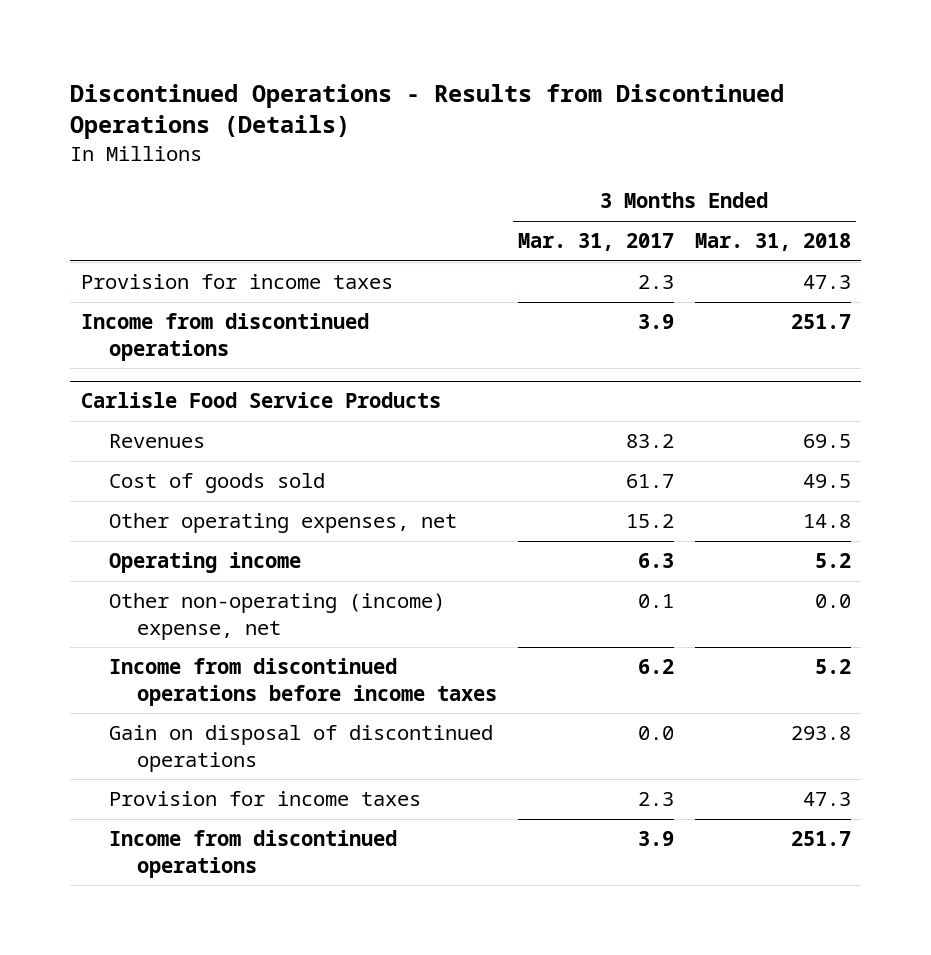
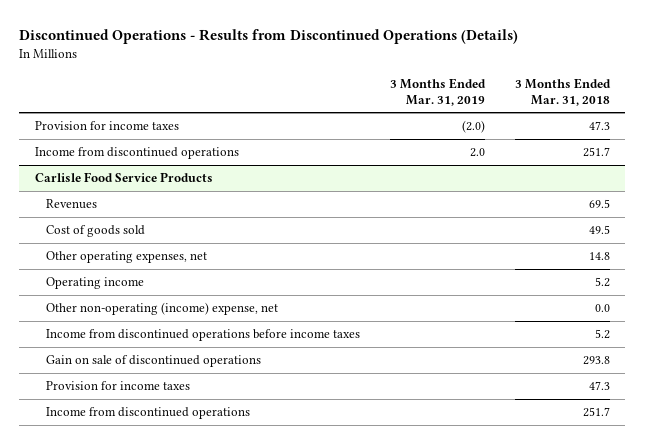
[518,233,675,252] Mar. 31, 2017 -> none
none -> [390,78,487,106] 3 Months Ended Mar. 31, 2019
[109,725,494,772] Gain on disposal of discontinued operations -> [45,355,261,368] Gain on sale of discontinued operations

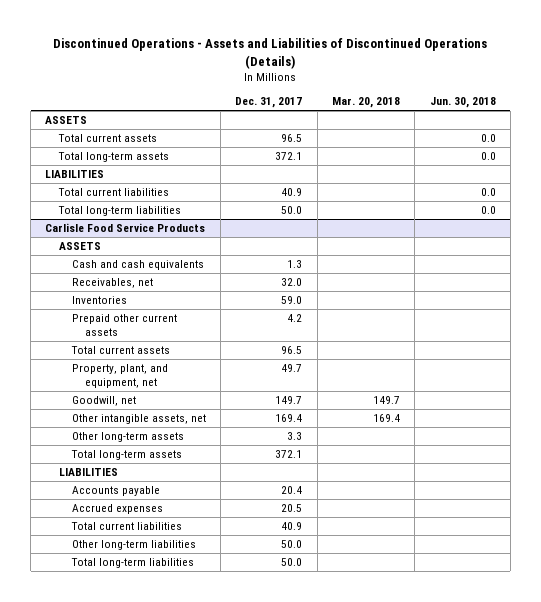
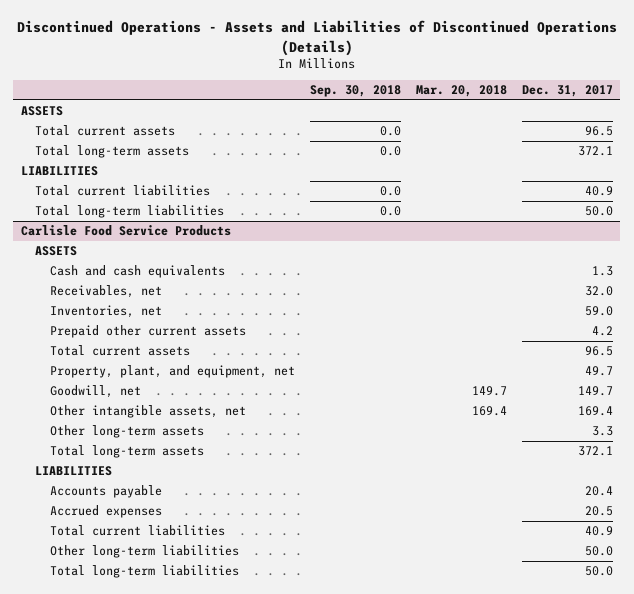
[429,97,496,109] Jun. 30, 2018 -> none
none -> [309,85,401,98] Sep. 30, 2018
[71,296,127,305] Inventories -> [49,305,162,319] Inventories, net

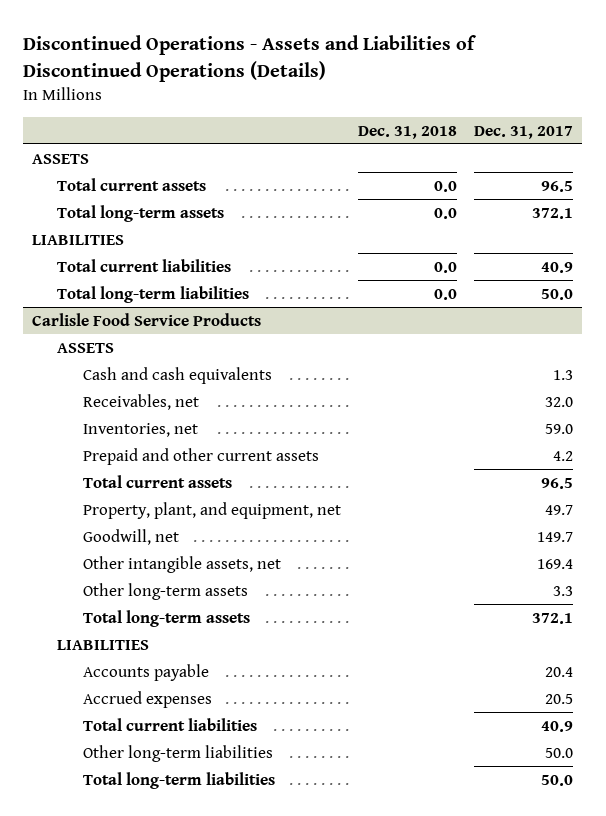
[309,85,401,98] Sep. 30, 2018 -> none
[415,85,507,98] Mar. 20, 2018 -> none
none -> [358,125,458,139] Dec. 31, 2018
[49,325,246,339] Prepaid other current assets -> [82,447,319,465] Prepaid and other current assets

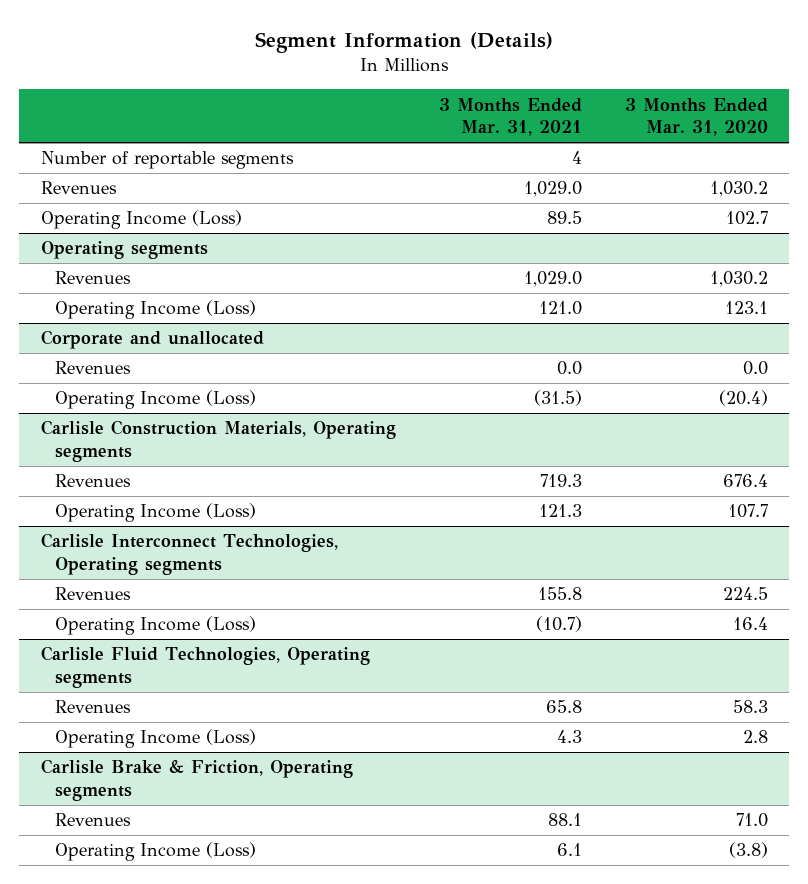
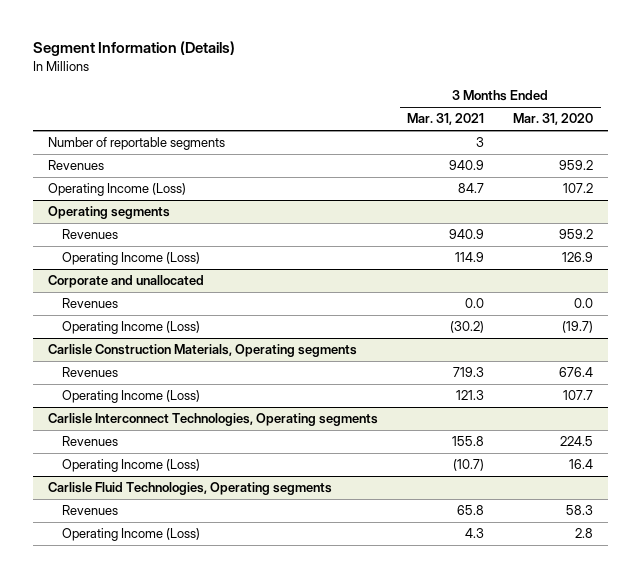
[571,151,582,165] 4 -> [476,137,485,148] 3
[523,181,582,198] 1,029.0 -> [449,160,485,171] 940.9
[709,181,768,198] 1,030.2 -> [559,160,594,171] 959.2
[546,211,582,225] 89.5 -> [458,183,485,194] 84.7
[725,211,768,226] 102.7 -> [563,183,594,194] 107.2
[523,271,582,288] 1,029.0 -> [449,229,485,240] 940.9
[709,271,768,288] 1,030.2 -> [559,229,594,240] 959.2
[538,301,582,316] 121.0 -> [455,252,485,263] 114.9
[724,301,768,315] 123.1 -> [562,252,594,263] 126.9
[533,390,582,407] (31.5) -> [450,321,485,334] (30.2)
[718,390,768,407] (20.4) -> [562,321,594,334] (19.7)
[40,759,353,802] Carlisle Brake & Friction, Operating segments -> none
[55,813,132,827] Revenues -> none
[55,842,257,862] Operating Income (Loss) -> none

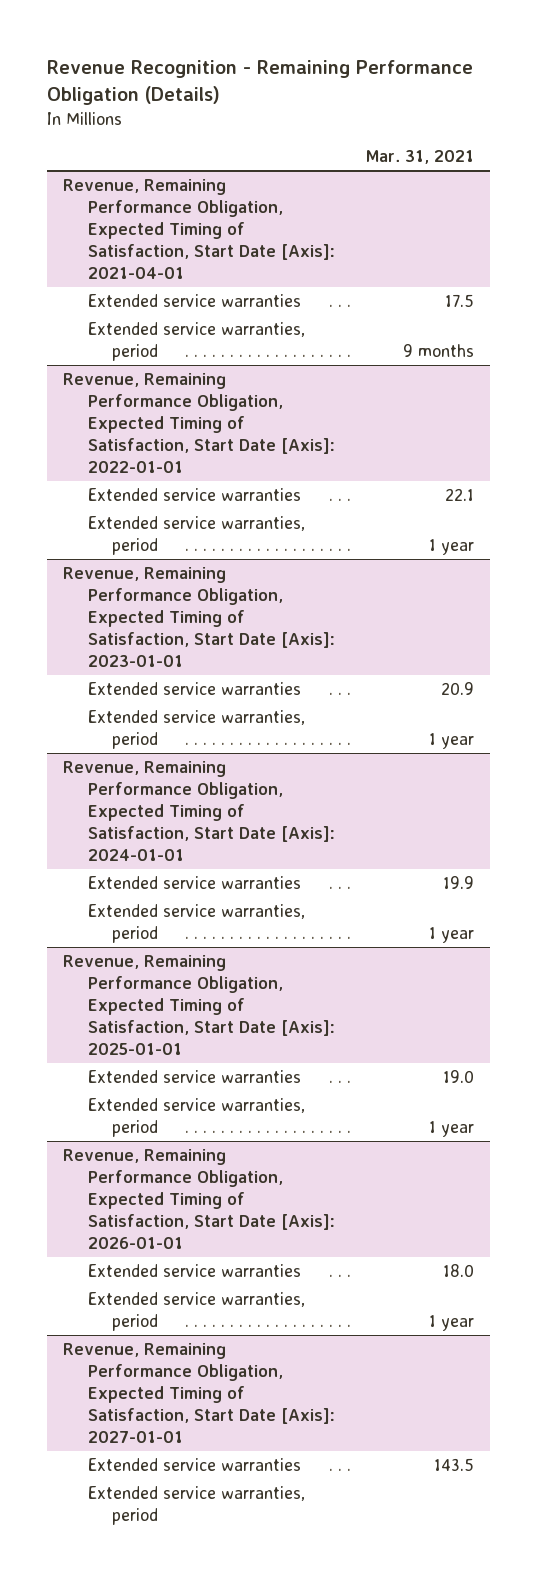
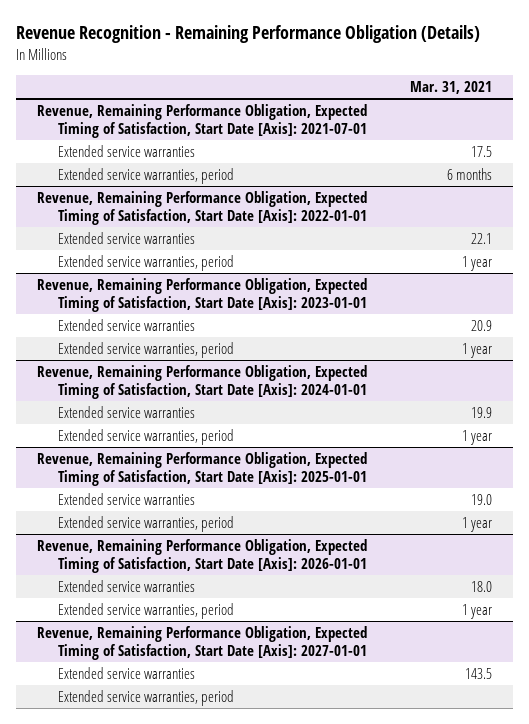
[63,178,335,279] Revenue, Remaining Performance Obligation, Expected Timing of Satisfaction, Start Date [Axis]: 2021-04-01 -> [37,103,368,139] Revenue, Remaining Performance Obligation, Expected Timing of Satisfaction, Start Date [Axis]: 2021-07-01
[403,343,475,357] 9 months -> [446,167,492,180] 6 months

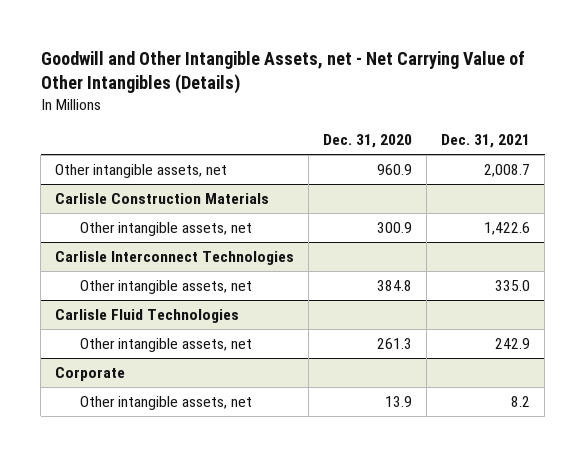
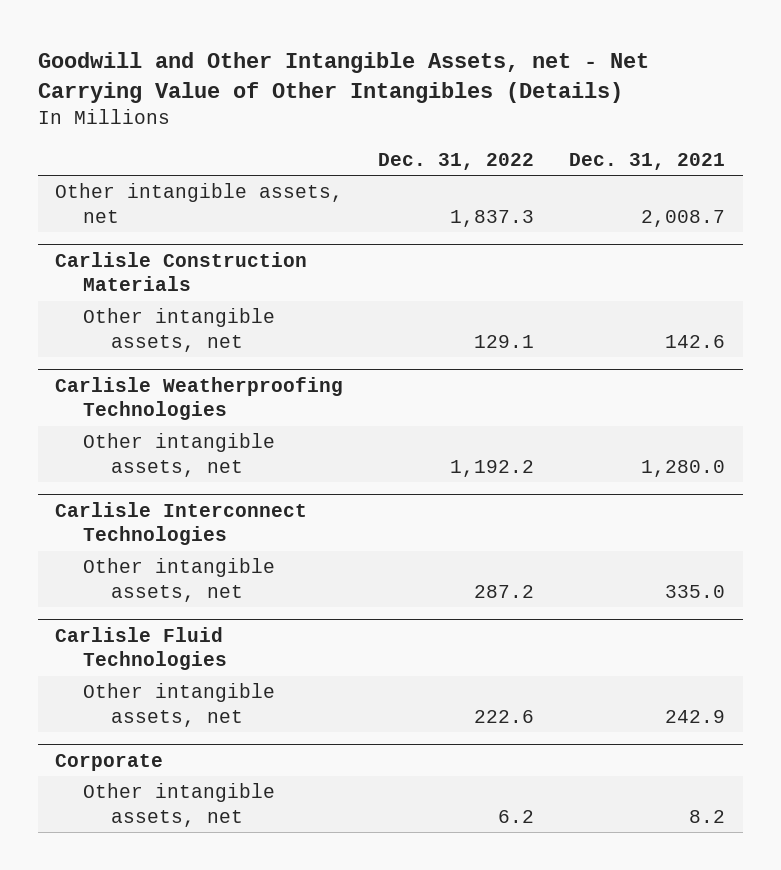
[323,134,413,149] Dec. 31, 2020 -> none
none -> [378,152,535,170] Dec. 31, 2022
[484,221,531,235] 1,422.6 -> [665,334,726,348] 142.6
none -> [55,376,344,420] Carlisle Weatherproofing Technologies
none -> [83,433,276,477] Other intangible assets, net

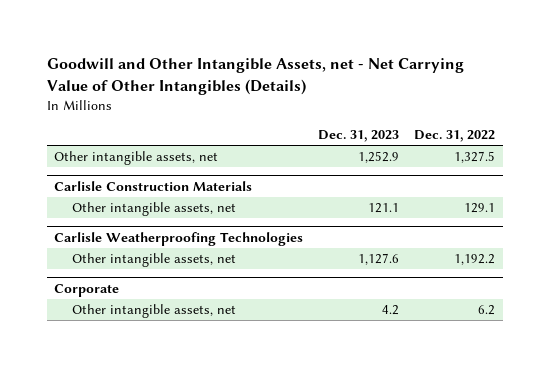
[569,152,726,170] Dec. 31, 2021 -> none
none -> [318,130,400,143] Dec. 31, 2023
[450,209,535,227] 1,837.3 -> [454,151,496,164] 1,327.5
[55,501,308,545] Carlisle Interconnect Technologies -> none
[83,558,276,602] Other intangible assets, net -> none
[55,626,228,670] Carlisle Fluid Technologies -> none
[83,683,276,727] Other intangible assets, net -> none

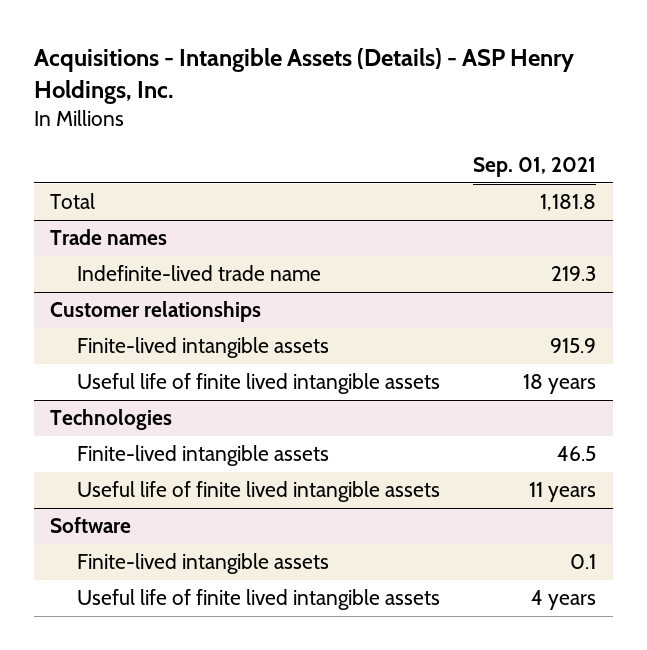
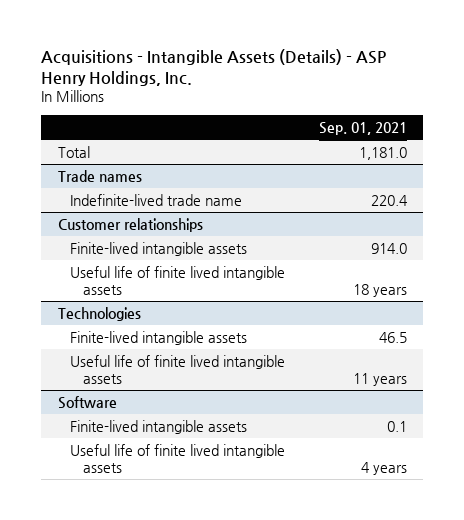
[540,194,597,212] 1,181.8 -> [358,146,407,160] 1,181.0
[551,266,597,282] 219.3 -> [370,194,408,206] 220.4
[550,338,597,354] 915.9 -> [370,242,407,254] 914.0

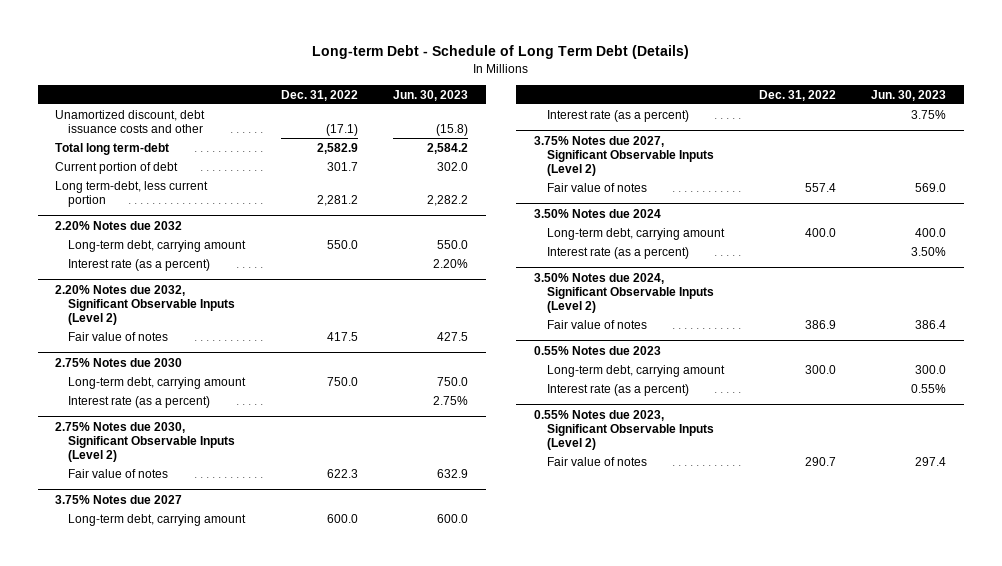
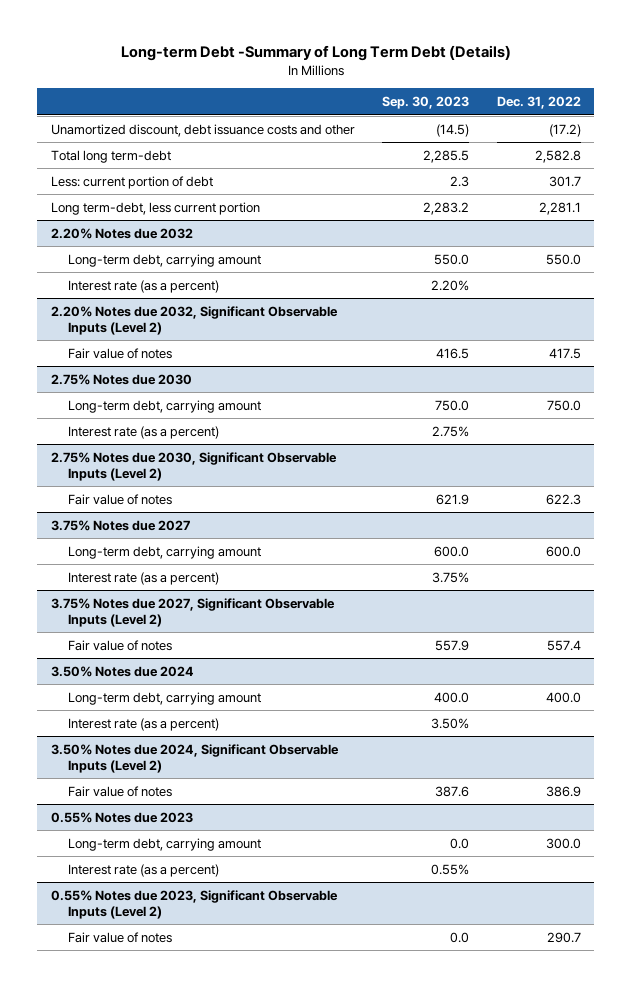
[311,45,689,60] Long-term Debt - Schedule of Long Term Debt (Details) -> [120,45,511,62] Long-term Debt -Summary of Long Term Debt (Details)
[392,89,468,101] Jun. 30, 2023 -> none
none -> [382,96,470,110] Sep. 30, 2023
[325,123,358,136] (17.1) -> [548,123,581,137] (17.2)
[316,142,358,154] 2,582.9 -> [534,149,581,163] 2,582.8
[55,161,179,174] Current portion of debt -> [50,175,213,189] Less: current portion of debt
[316,194,358,206] 2,281.2 -> [538,201,581,215] 2,281.1

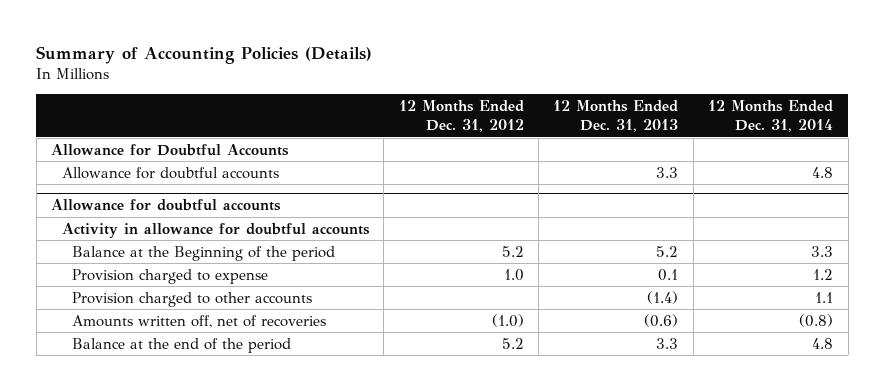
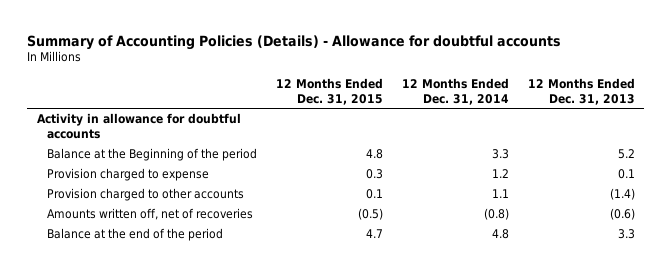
[36,46,373,65] Summary of Accounting Policies (Details) -> [27,34,562,50] Summary of Accounting Policies (Details) - Allowance for doubtful accounts
[398,99,524,133] 12 Months Ended Dec. 31, 2012 -> none
none -> [275,77,383,105] 12 Months Ended Dec. 31, 2015
[51,143,290,156] Allowance for Doubtful Accounts -> none
[61,166,279,179] Allowance for doubtful accounts -> none
[51,199,282,212] Allowance for doubtful accounts -> none

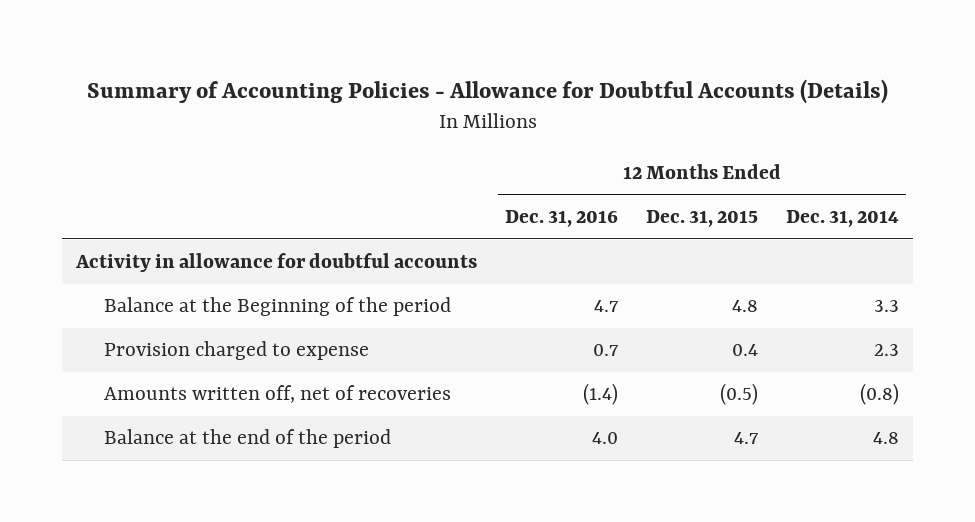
[27,34,562,50] Summary of Accounting Policies (Details) - Allowance for doubtful accounts -> [86,78,888,104] Summary of Accounting Policies - Allowance for Doubtful Accounts (Details)
[527,77,635,105] 12 Months Ended Dec. 31, 2013 -> none
none -> [505,210,619,228] Dec. 31, 2016
[46,188,244,202] Provision charged to other accounts -> none
[365,169,383,180] 0.3 -> [731,344,758,357] 0.4
[491,169,509,179] 1.2 -> [873,344,899,357] 2.3

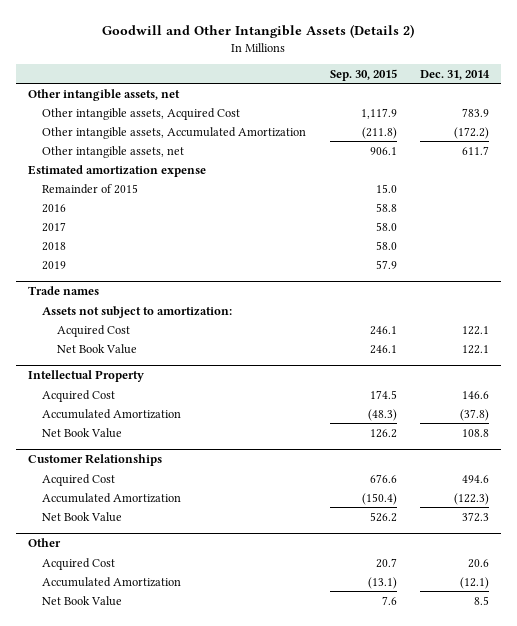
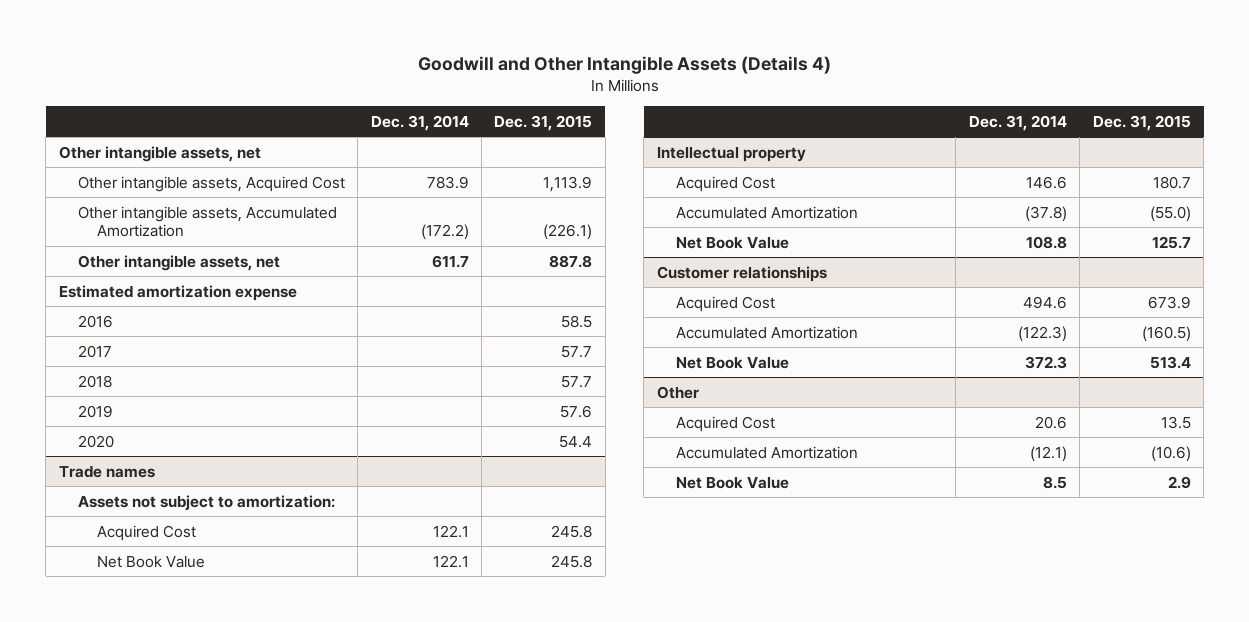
[102,23,415,38] Goodwill and Other Intangible Assets (Details 2) -> [417,55,831,74] Goodwill and Other Intangible Assets (Details 4)
[329,68,397,81] Sep. 30, 2015 -> none
none -> [494,114,593,131] Dec. 31, 2015
[42,183,139,194] Remainder of 2015 -> none
none -> [77,434,114,448] 2020
[27,370,144,383] Intellectual Property -> [656,146,806,162] Intellectual property
[27,454,162,467] Customer Relationships -> [656,265,827,282] Customer relationships

